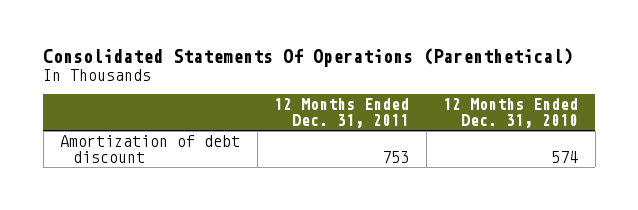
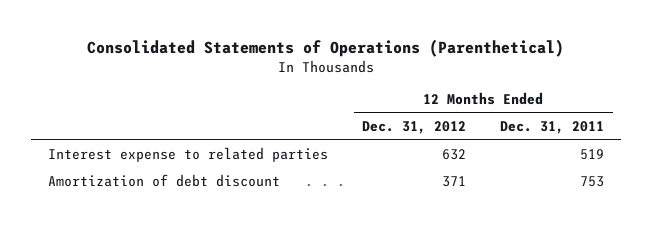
[43,48,574,68] Consolidated Statements Of Operations (Parenthetical) -> [87,39,565,58] Consolidated Statements of Operations (Parenthetical)
[443,98,579,128] 12 Months Ended Dec. 31, 2010 -> none
none -> [362,121,467,135] Dec. 31, 2012
none -> [48,147,329,163] Interest expense to related parties

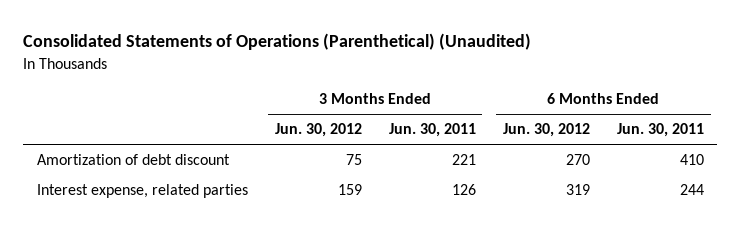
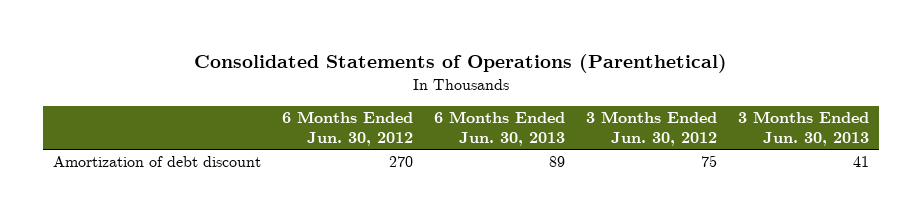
[23,33,532,51] Consolidated Statements of Operations (Parenthetical) (Unaudited) -> [194,53,728,73] Consolidated Statements of Operations (Parenthetical)
[388,123,476,138] Jun. 30, 2011 -> none
[616,123,704,138] Jun. 30, 2011 -> none
none -> [434,111,566,146] 6 Months Ended Jun. 30, 2013
none -> [737,111,869,146] 3 Months Ended Jun. 30, 2013
[36,184,248,199] Interest expense, related parties -> none

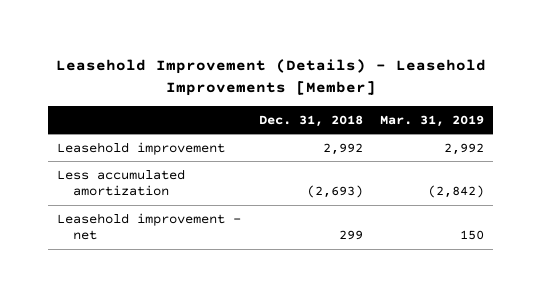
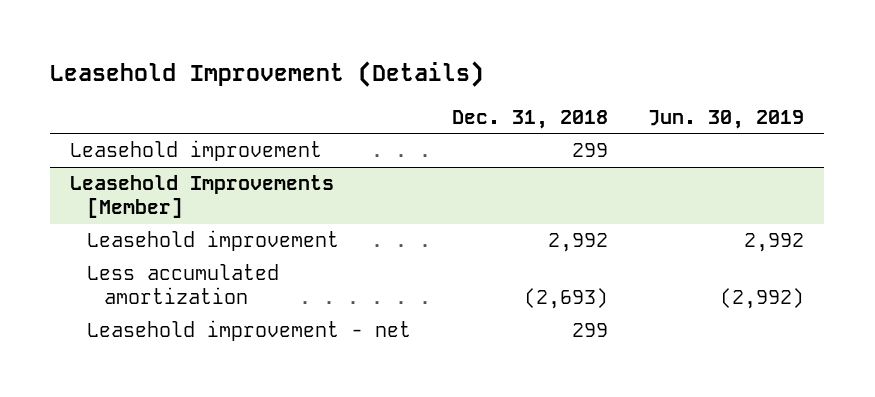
[55,59,486,96] Leasehold Improvement (Details) - Leasehold Improvements [Member] -> [50,60,485,87] Leasehold Improvement (Details)
[380,114,485,127] Mar. 31, 2019 -> none
none -> [648,109,805,129] Jun. 30, 2019
none -> [70,140,323,162] Leasehold improvement
none -> [70,175,335,219] Leasehold Improvements [Member]

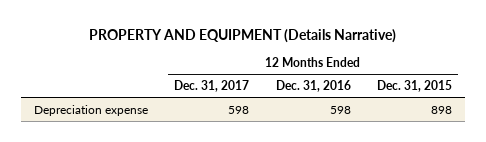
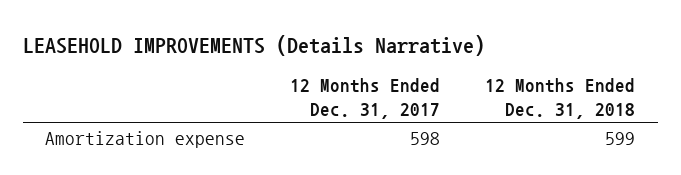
[88,28,396,43] PROPERTY AND EQUIPMENT (Details Narrative) -> [22,35,485,57] LEASEHOLD IMPROVEMENTS (Details Narrative)
[275,79,351,92] Dec. 31, 2016 -> none
[376,79,452,92] Dec. 31, 2015 -> none
none -> [485,78,636,119] 12 Months Ended Dec. 31, 2018
[34,104,149,116] Depreciation expense -> [45,131,246,149] Amortization expense

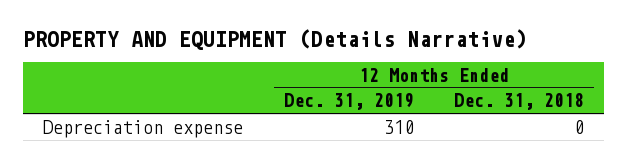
[22,35,485,57] LEASEHOLD IMPROVEMENTS (Details Narrative) -> [23,28,528,50] PROPERTY AND EQUIPMENT (Details Narrative)
[290,78,441,119] 12 Months Ended Dec. 31, 2017 -> none
none -> [283,93,414,111] Dec. 31, 2019
[45,131,246,149] Amortization expense -> [43,119,244,138] Depreciation expense
[605,132,636,146] 599 -> [574,119,585,134] 0

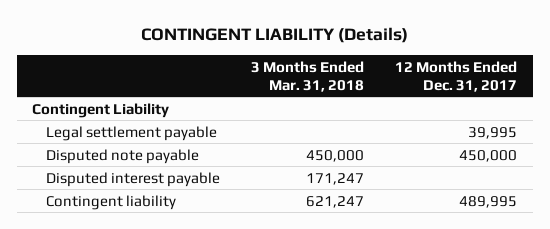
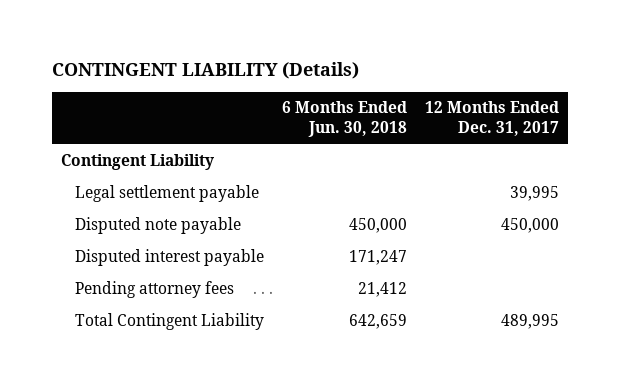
[251,60,365,92] 3 Months Ended Mar. 31, 2018 -> none
none -> [281,101,407,137] 6 Months Ended Jun. 30, 2018
none -> [75,280,235,298] Pending attorney fees
[45,194,176,210] Contingent liability -> [75,312,265,330] Total Contingent Liability

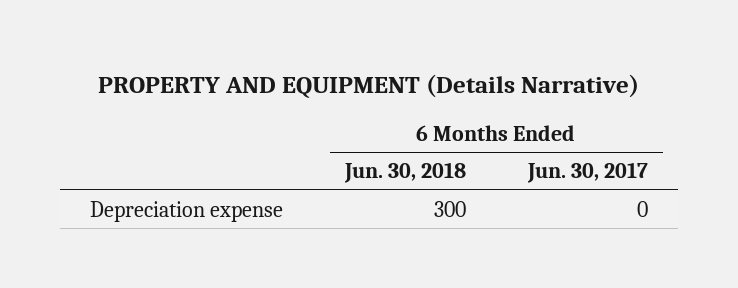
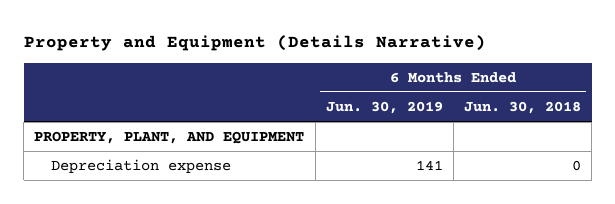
[98,74,640,99] PROPERTY AND EQUIPMENT (Details Narrative) -> [23,35,486,52] Property and Equipment (Details Narrative)
[526,162,648,184] Jun. 30, 2017 -> none
none -> [325,100,443,114] Jun. 30, 2019
none -> [34,131,305,145] PROPERTY, PLANT, AND EQUIPMENT
[434,200,467,217] 300 -> [572,160,582,172] 0

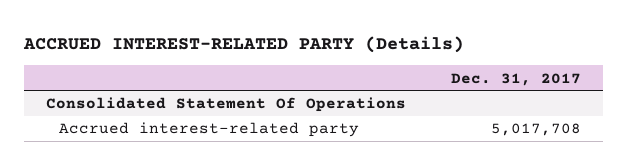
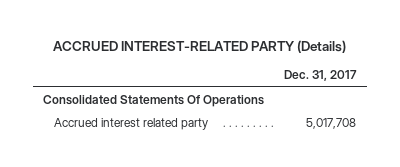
[46,97,407,113] Consolidated Statement Of Operations -> [43,95,265,108] Consolidated Statements Of Operations
[59,122,360,138] Accrued interest-related party -> [53,118,208,131] Accrued interest related party

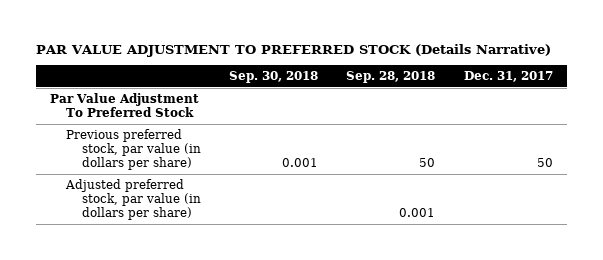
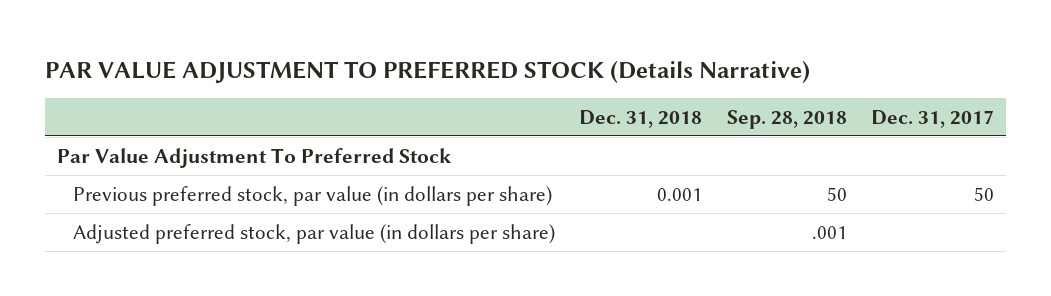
[228,70,318,83] Sep. 30, 2018 -> none
none -> [579,110,703,129] Dec. 31, 2018
[399,208,436,218] 0.001 -> [811,225,847,239] .001

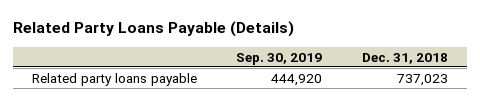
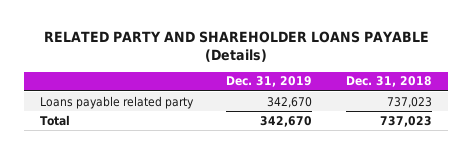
[12,21,294,38] Related Party Loans Payable (Details) -> [43,30,429,62] RELATED PARTY AND SHAREHOLDER LOANS PAYABLE (Details)
[236,52,323,65] Sep. 30, 2019 -> none
none -> [226,76,313,88] Dec. 31, 2019
[32,72,198,86] Related party loans payable -> [40,95,195,109] Loans payable related party
none -> [40,114,71,126] Total

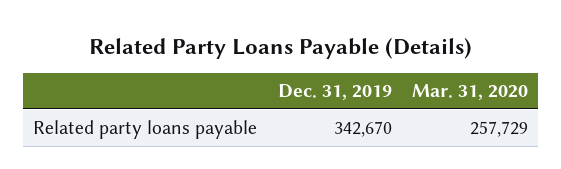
[43,30,429,62] RELATED PARTY AND SHAREHOLDER LOANS PAYABLE (Details) -> [88,37,472,59] Related Party Loans Payable (Details)
[345,76,432,88] Dec. 31, 2018 -> none
none -> [411,84,528,101] Mar. 31, 2020
[40,114,71,126] Total -> none
[40,95,195,109] Loans payable related party -> [33,120,258,140] Related party loans payable

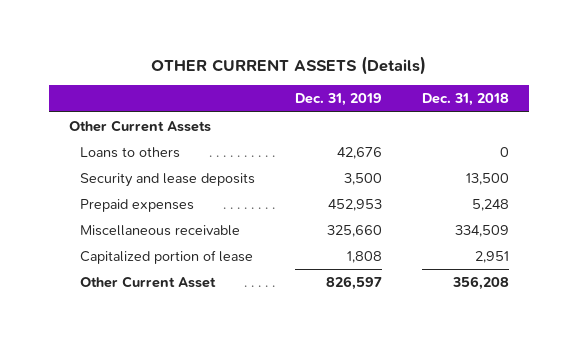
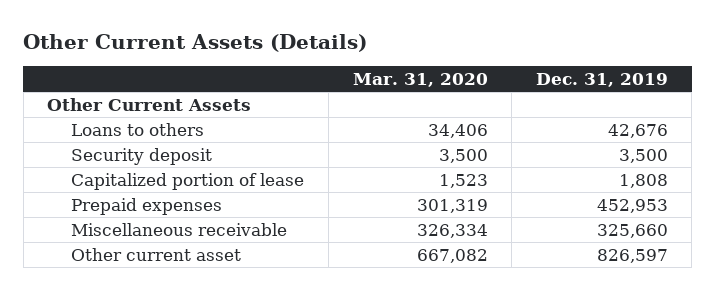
[151,56,427,76] OTHER CURRENT ASSETS (Details) -> [23,34,368,53] Other Current Assets (Details)
[422,93,510,107] Dec. 31, 2018 -> none
none -> [352,73,488,88] Mar. 31, 2020
[79,172,255,187] Security and lease deposits -> [71,147,213,165] Security deposit
[79,249,253,264] Capitalized portion of lease -> [71,172,305,190] Capitalized portion of lease
[79,275,216,288] Other Current Asset -> [71,247,242,261] Other current asset

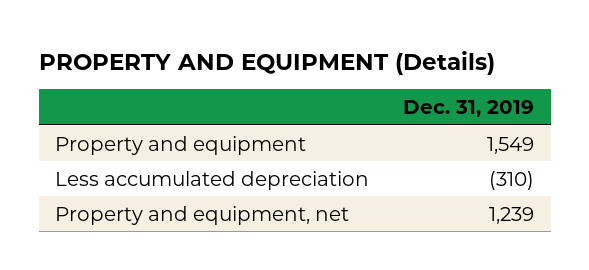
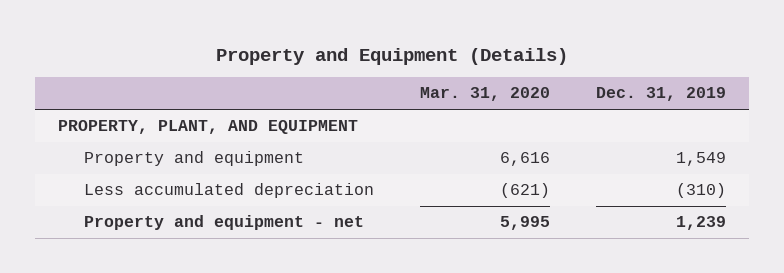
[38,50,495,75] PROPERTY AND EQUIPMENT (Details) -> [216,47,569,65] Property and Equipment (Details)
none -> [419,87,550,102] Mar. 31, 2020
none -> [58,120,359,135] PROPERTY, PLANT, AND EQUIPMENT
[55,205,350,225] Property and equipment, net -> [83,215,364,231] Property and equipment - net

